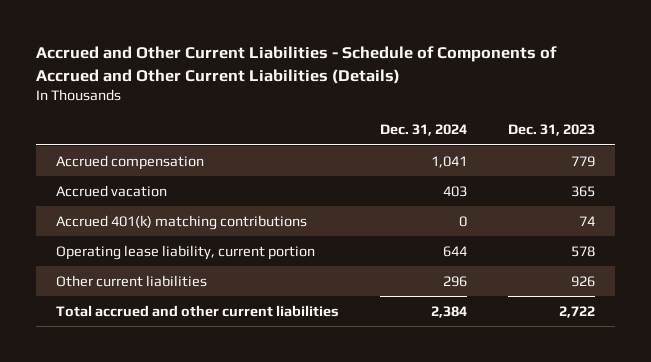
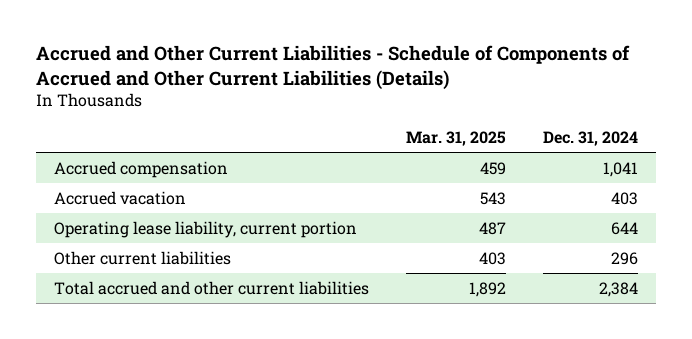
[507,124,595,137] Dec. 31, 2023 -> none
none -> [405,131,506,147] Mar. 31, 2025
[56,214,308,230] Accrued 401(k) matching contributions -> none

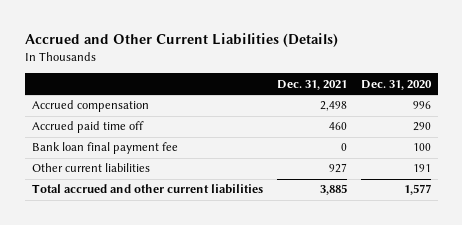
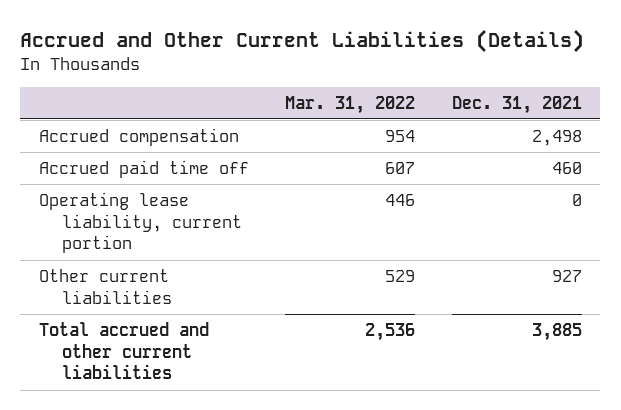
[360,79,432,90] Dec. 31, 2020 -> none
none -> [285,95,416,114] Mar. 31, 2022
[31,142,178,155] Bank loan final payment fee -> none
none -> [38,192,243,254] Operating lease liability, current portion

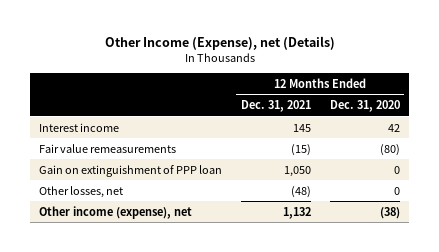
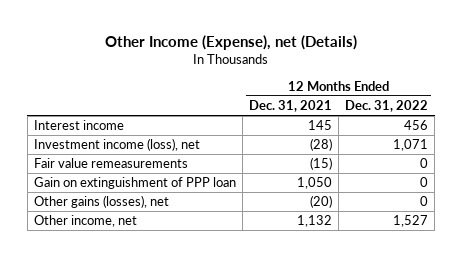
[329,99,400,112] Dec. 31, 2020 -> none
none -> [345,100,429,113] Dec. 31, 2022
none -> [33,138,200,152] Investment income (loss), net
[39,185,124,198] Other losses, net -> [33,195,169,209] Other gains (losses), net
[291,185,312,198] (48) -> [310,195,333,209] (20)
[39,205,193,219] Other income (expense), net -> [33,215,137,228] Other income, net

